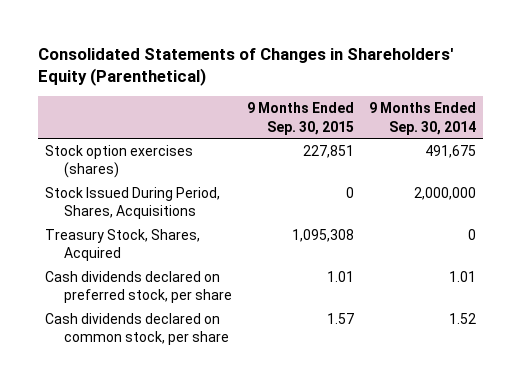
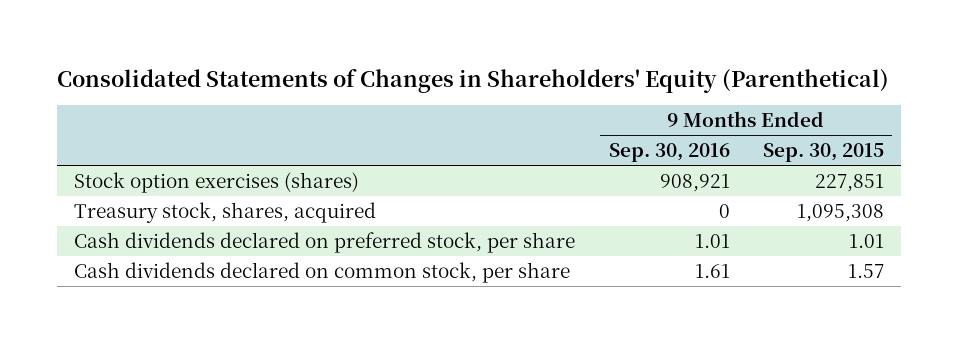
[368,102,476,135] 9 Months Ended Sep. 30, 2014 -> none
none -> [608,143,730,163] Sep. 30, 2016
[45,186,221,220] Stock Issued During Period, Shares, Acquisitions -> none
[45,228,201,262] Treasury Stock, Shares, Acquired -> [74,201,377,223] Treasury stock, shares, acquired

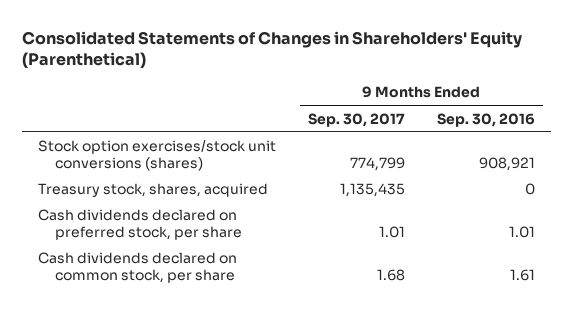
[763,143,885,163] Sep. 30, 2015 -> none
none -> [307,112,405,127] Sep. 30, 2017
[74,171,360,193] Stock option exercises (shares) -> [37,140,276,171] Stock option exercises/stock unit conversions (shares)

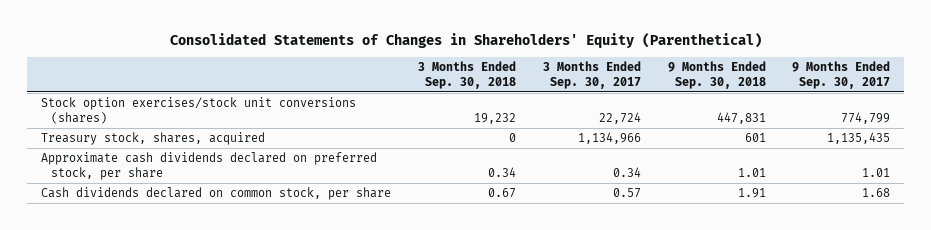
[436,112,535,127] Sep. 30, 2016 -> none
none -> [417,61,516,89] 3 Months Ended Sep. 30, 2018
none -> [542,61,641,89] 3 Months Ended Sep. 30, 2017
none -> [667,61,766,89] 9 Months Ended Sep. 30, 2018
[37,209,242,240] Cash dividends declared on preferred stock, per share -> [40,152,377,180] Approximate cash dividends declared on preferred stock, per share

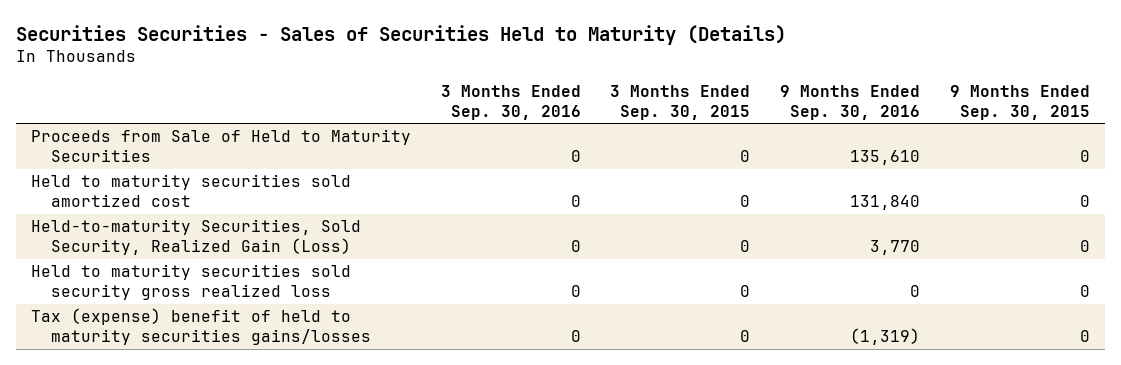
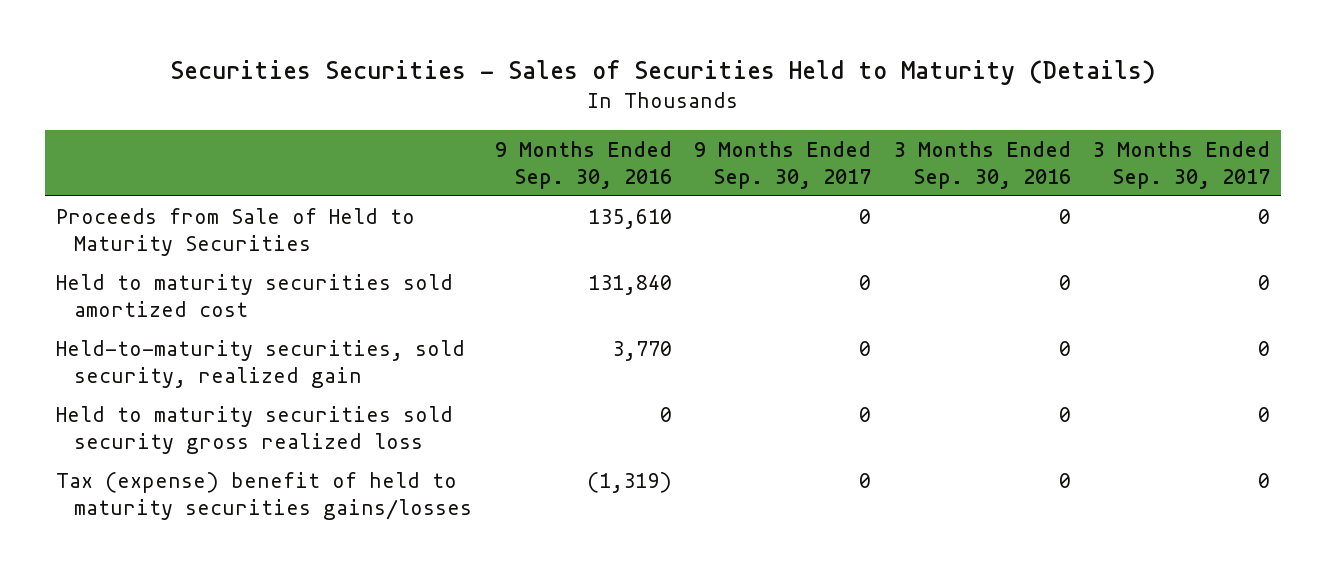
[610,84,751,120] 3 Months Ended Sep. 30, 2015 -> none
[950,84,1091,120] 9 Months Ended Sep. 30, 2015 -> none
none -> [694,140,872,189] 9 Months Ended Sep. 30, 2017
none -> [1093,140,1271,189] 3 Months Ended Sep. 30, 2017
[30,219,361,256] Held-to-maturity Securities, Sold Security, Realized Gain (Loss) -> [56,340,466,388] Held-to-maturity securities, sold security, realized gain

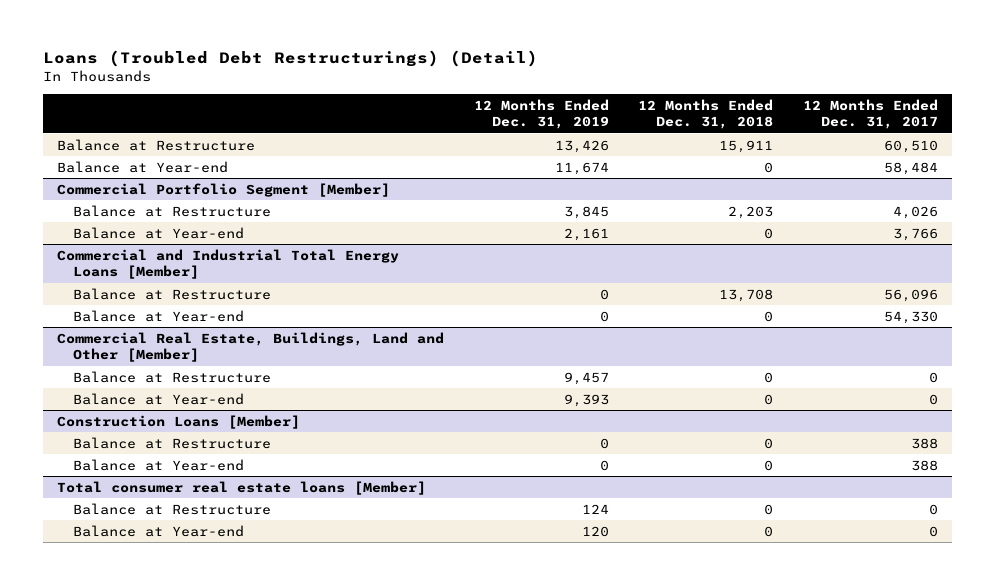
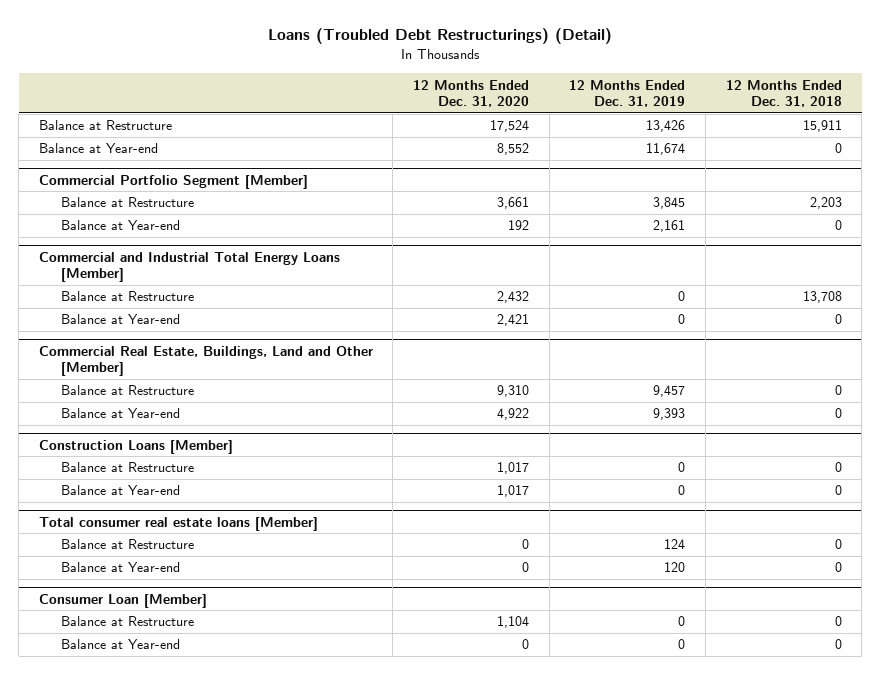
[802,98,938,130] 12 Months Ended Dec. 31, 2017 -> none
none -> [413,79,530,108] 12 Months Ended Dec. 31, 2020
none -> [38,593,207,608] Consumer Loan [Member]
none -> [60,616,194,627] Balance at Restructure
none -> [60,639,180,650] Balance at Year-end

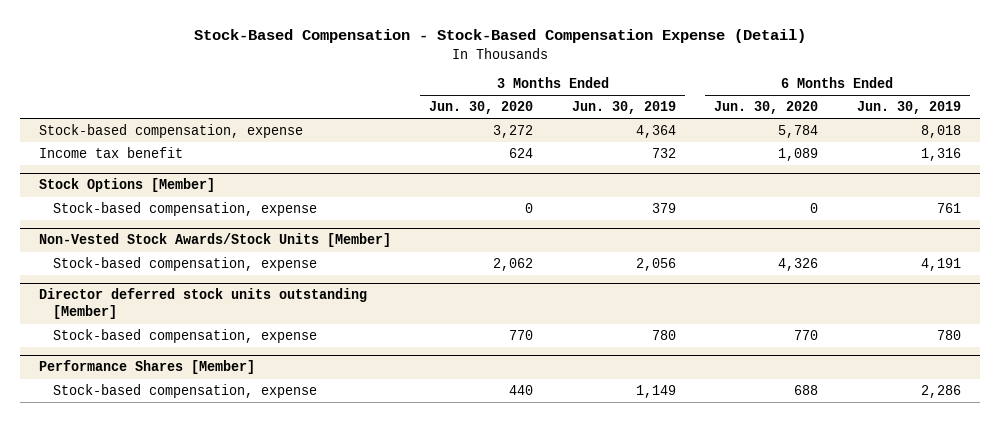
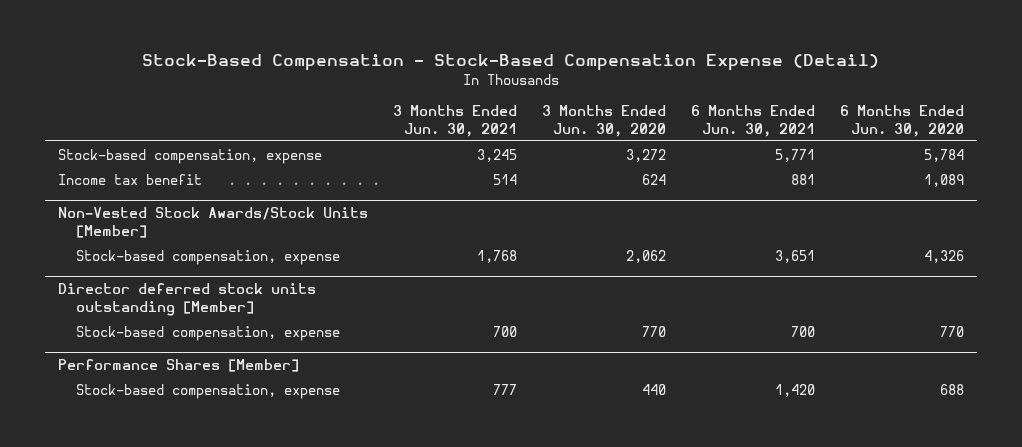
[571,101,676,115] Jun. 30, 2019 -> none
[856,101,961,115] Jun. 30, 2019 -> none
none -> [392,105,517,137] 3 Months Ended Jun. 30, 2021
none -> [691,105,816,137] 6 Months Ended Jun. 30, 2021
[38,178,215,193] Stock Options [Member] -> none
[53,201,318,216] Stock-based compensation, expense -> none

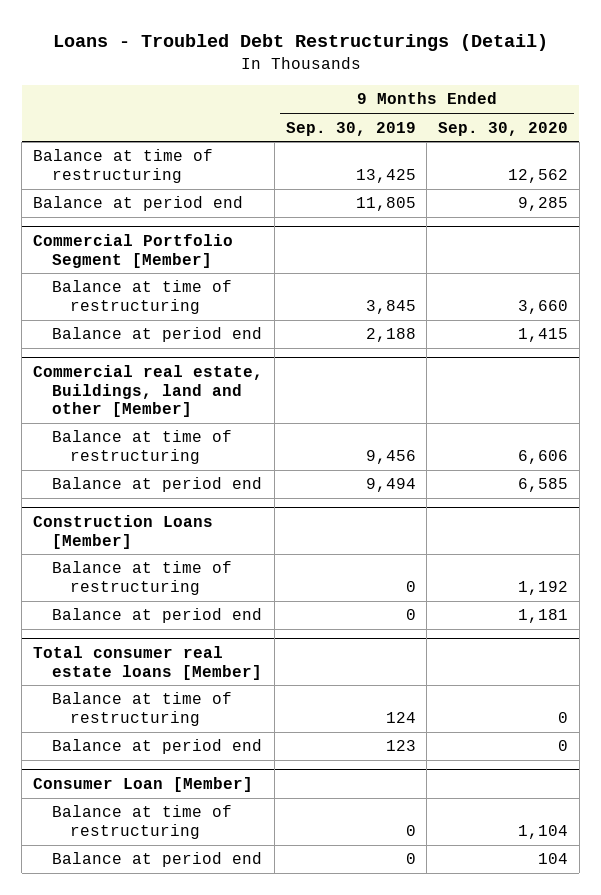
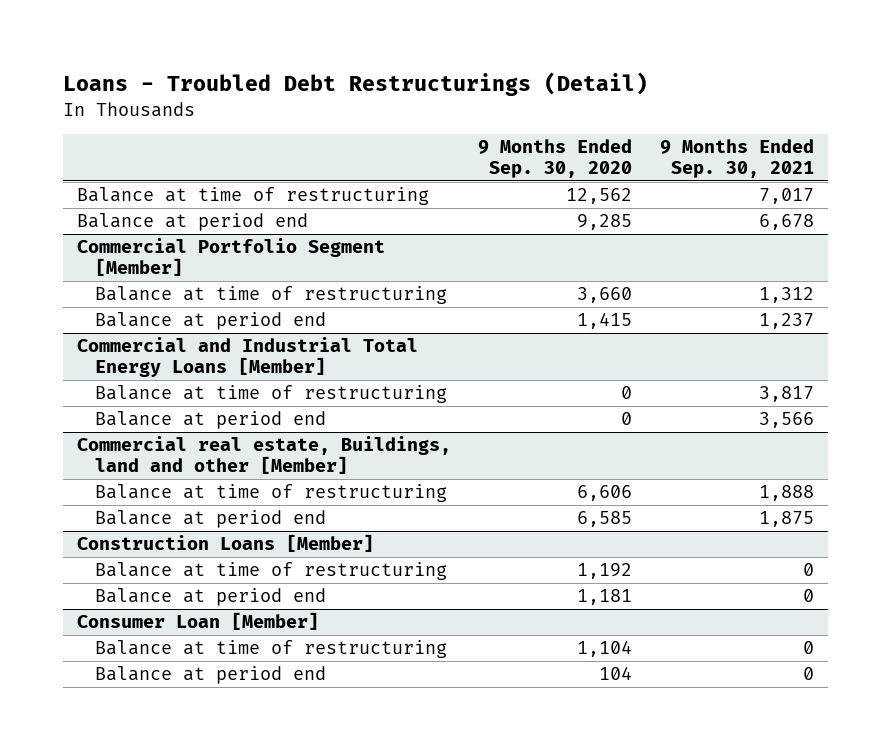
[285,121,416,136] Sep. 30, 2019 -> none
none -> [659,139,814,179] 9 Months Ended Sep. 30, 2021
none -> [76,337,418,378] Commercial and Industrial Total Energy Loans [Member]
none -> [94,385,447,404] Balance at time of restructuring
none -> [94,411,326,430] Balance at period end
[33,645,262,680] Total consumer real estate loans [Member] -> none
[51,692,232,727] Balance at time of restructuring -> none
[51,739,262,755] Balance at period end -> none

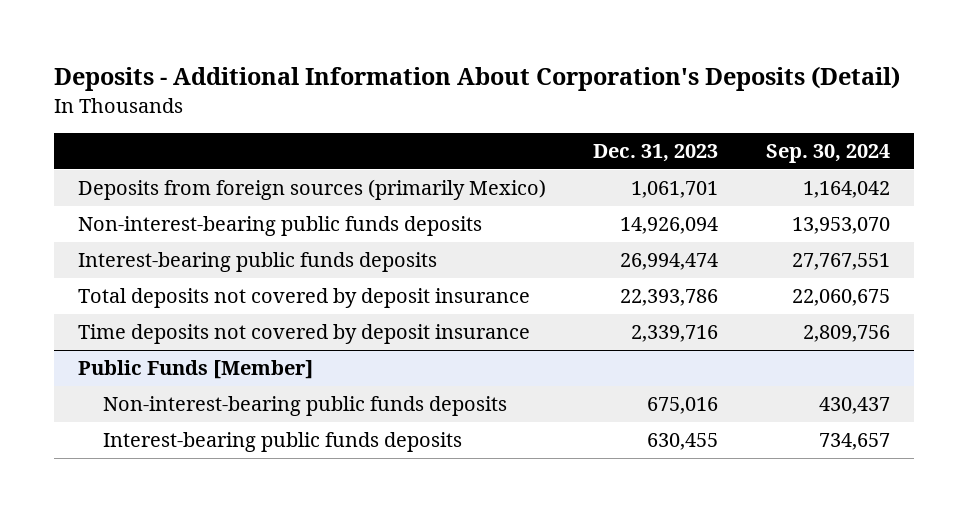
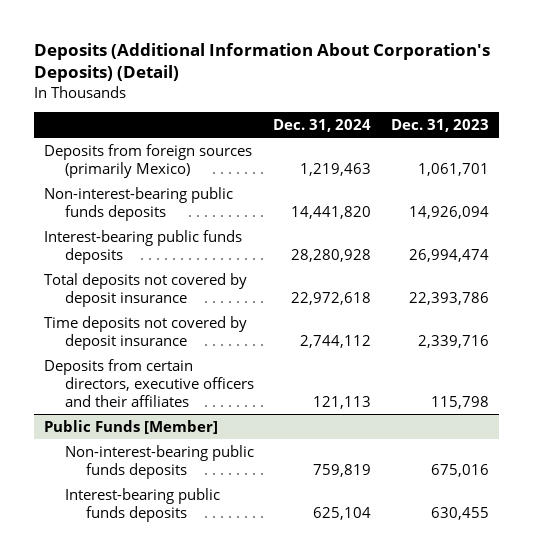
[54,66,901,92] Deposits - Additional Information About Corporation's Deposits (Detail) -> [33,42,490,83] Deposits (Additional Information About Corporation's Deposits) (Detail)
[766,144,891,164] Sep. 30, 2024 -> none
none -> [273,118,372,132] Dec. 31, 2024
none -> [43,358,254,407] Deposits from certain directors, executive officers and their affiliates

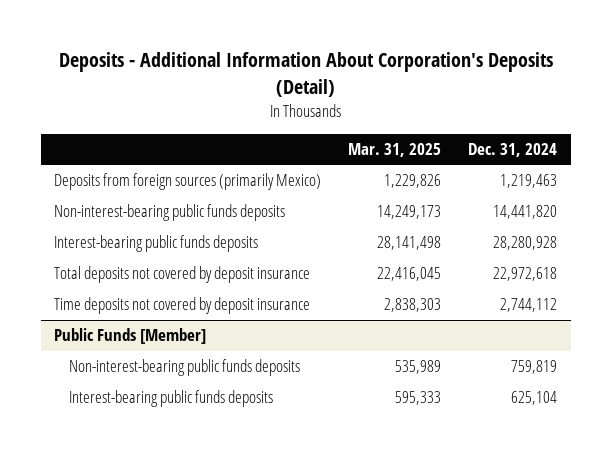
[33,42,490,83] Deposits (Additional Information About Corporation's Deposits) (Detail) -> [58,52,553,97] Deposits - Additional Information About Corporation's Deposits (Detail)
[391,118,490,132] Dec. 31, 2023 -> none
none -> [348,142,442,157] Mar. 31, 2025
[43,358,254,407] Deposits from certain directors, executive officers and their affiliates -> none

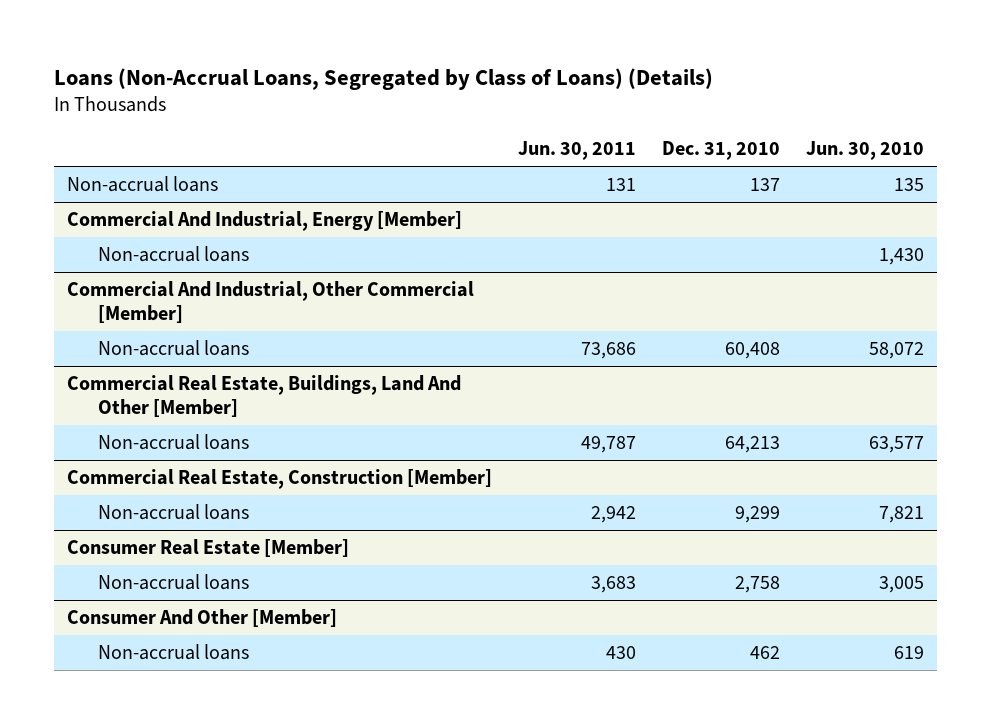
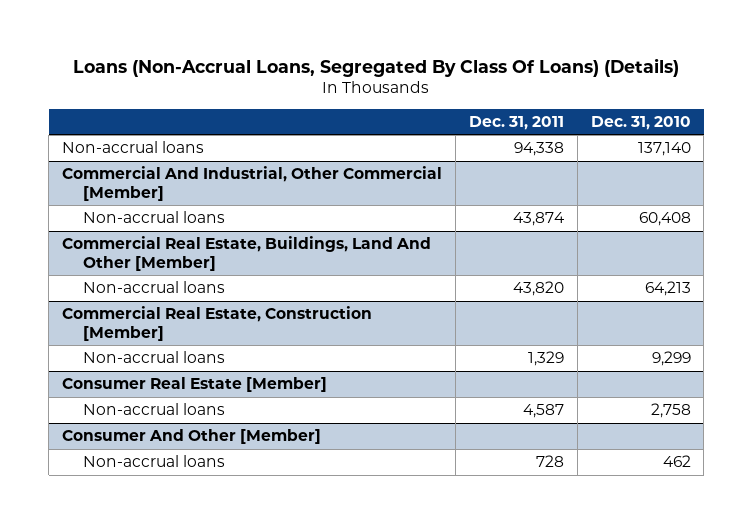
[53,67,713,90] Loans (Non-Accrual Loans, Segregated by Class of Loans) (Details) -> [73,57,680,77] Loans (Non-Accrual Loans, Segregated By Class Of Loans) (Details)
[517,141,636,161] Jun. 30, 2011 -> none
[805,141,924,161] Jun. 30, 2010 -> none
none -> [468,115,564,130] Dec. 31, 2011
[66,211,462,232] Commercial And Industrial, Energy [Member] -> none
[98,246,250,263] Non-accrual loans -> none
[749,178,780,192] 137 -> [637,142,691,157] 137,140

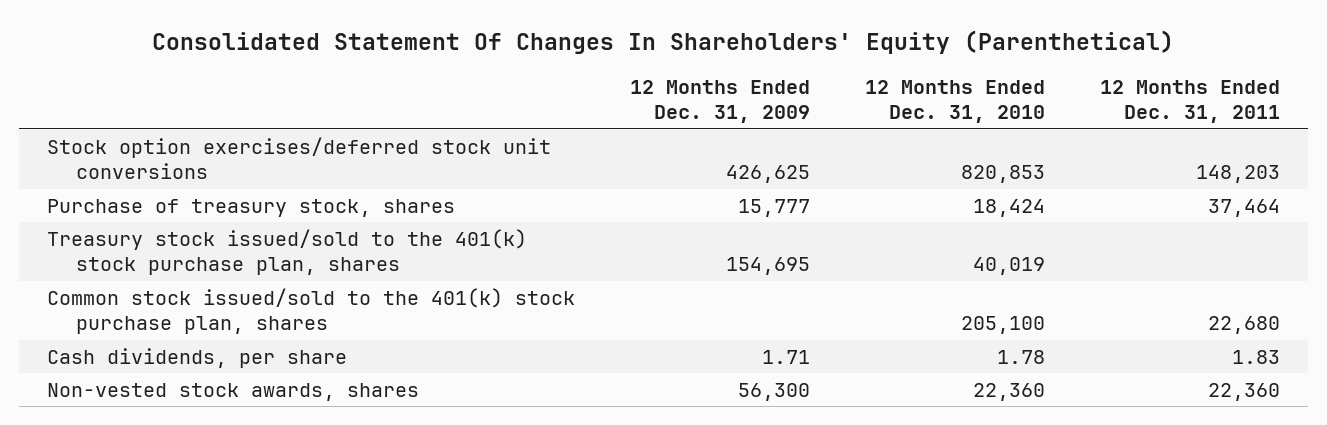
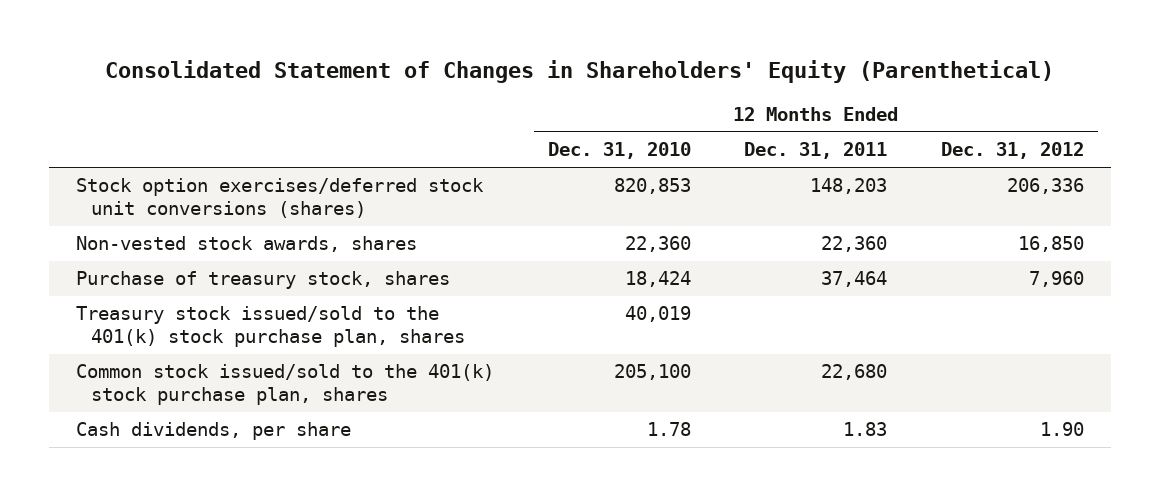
[152,29,1175,54] Consolidated Statement Of Changes In Shareholders' Equity (Parenthetical) -> [105,59,1055,83] Consolidated Statement of Changes in Shareholders' Equity (Parenthetical)
[629,79,810,124] 12 Months Ended Dec. 31, 2009 -> none
none -> [941,142,1085,160] Dec. 31, 2012
[46,136,551,180] Stock option exercises/deferred stock unit conversions -> [75,178,484,218] Stock option exercises/deferred stock unit conversions (shares)
[46,382,419,401] Non-vested stock awards, shares -> [75,236,417,253] Non-vested stock awards, shares

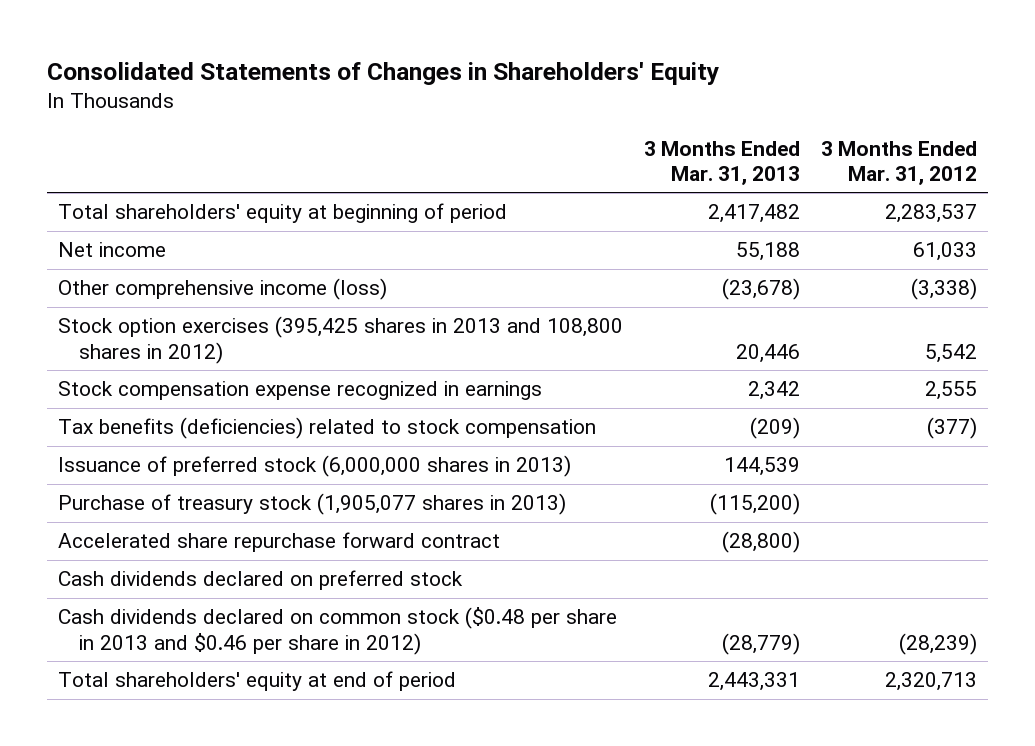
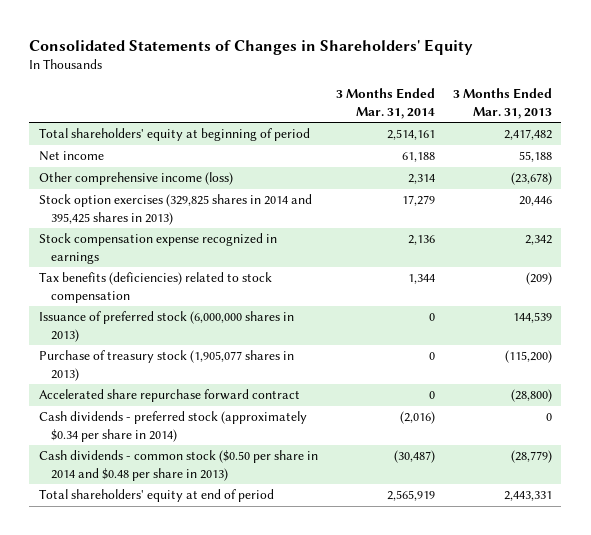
[821,140,978,186] 3 Months Ended Mar. 31, 2012 -> none
none -> [335,88,435,119] 3 Months Ended Mar. 31, 2014
[57,316,623,364] Stock option exercises (395,425 shares in 2013 and 108,800 shares in 2012) -> [38,194,312,225] Stock option exercises (329,825 shares in 2014 and 395,425 shares in 2013)
[57,570,463,591] Cash dividends declared on preferred stock -> none
none -> [38,411,307,442] Cash dividends - preferred stock (approximately $0.34 per share in 2014)
[57,607,617,655] Cash dividends declared on common stock ($0.48 per share in 2013 and $0.46 per share in 2012) -> [38,450,318,481] Cash dividends - common stock ($0.50 per share in 2014 and $0.48 per share in 2013)

